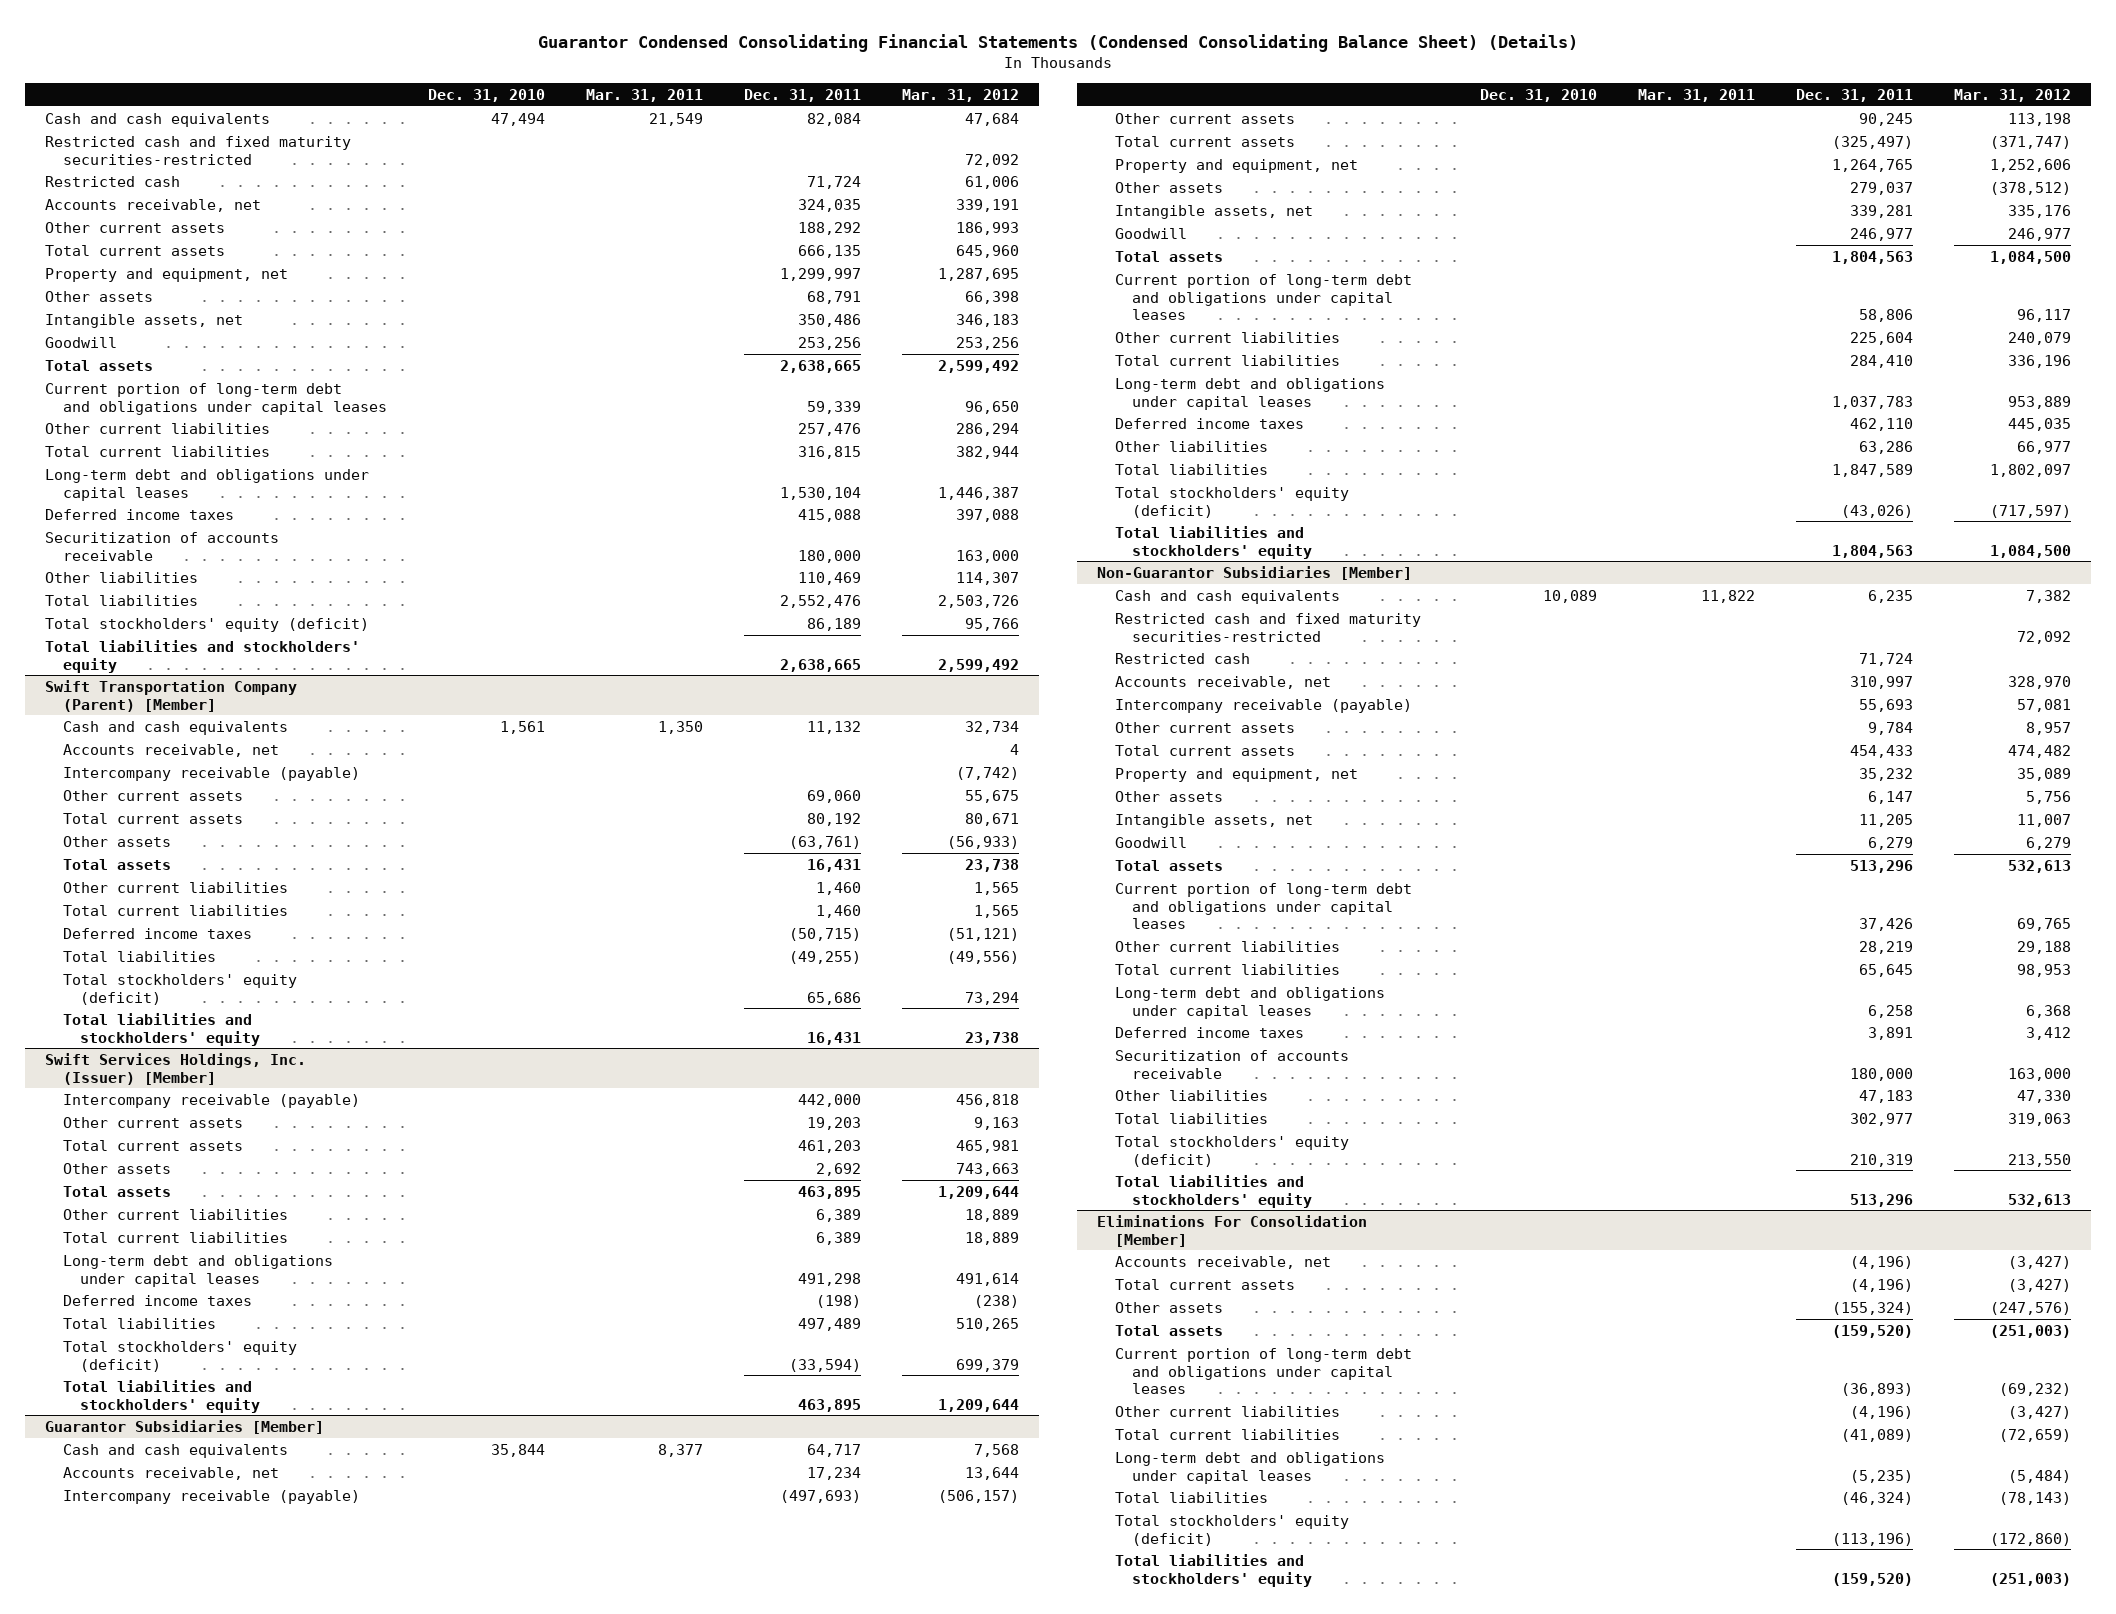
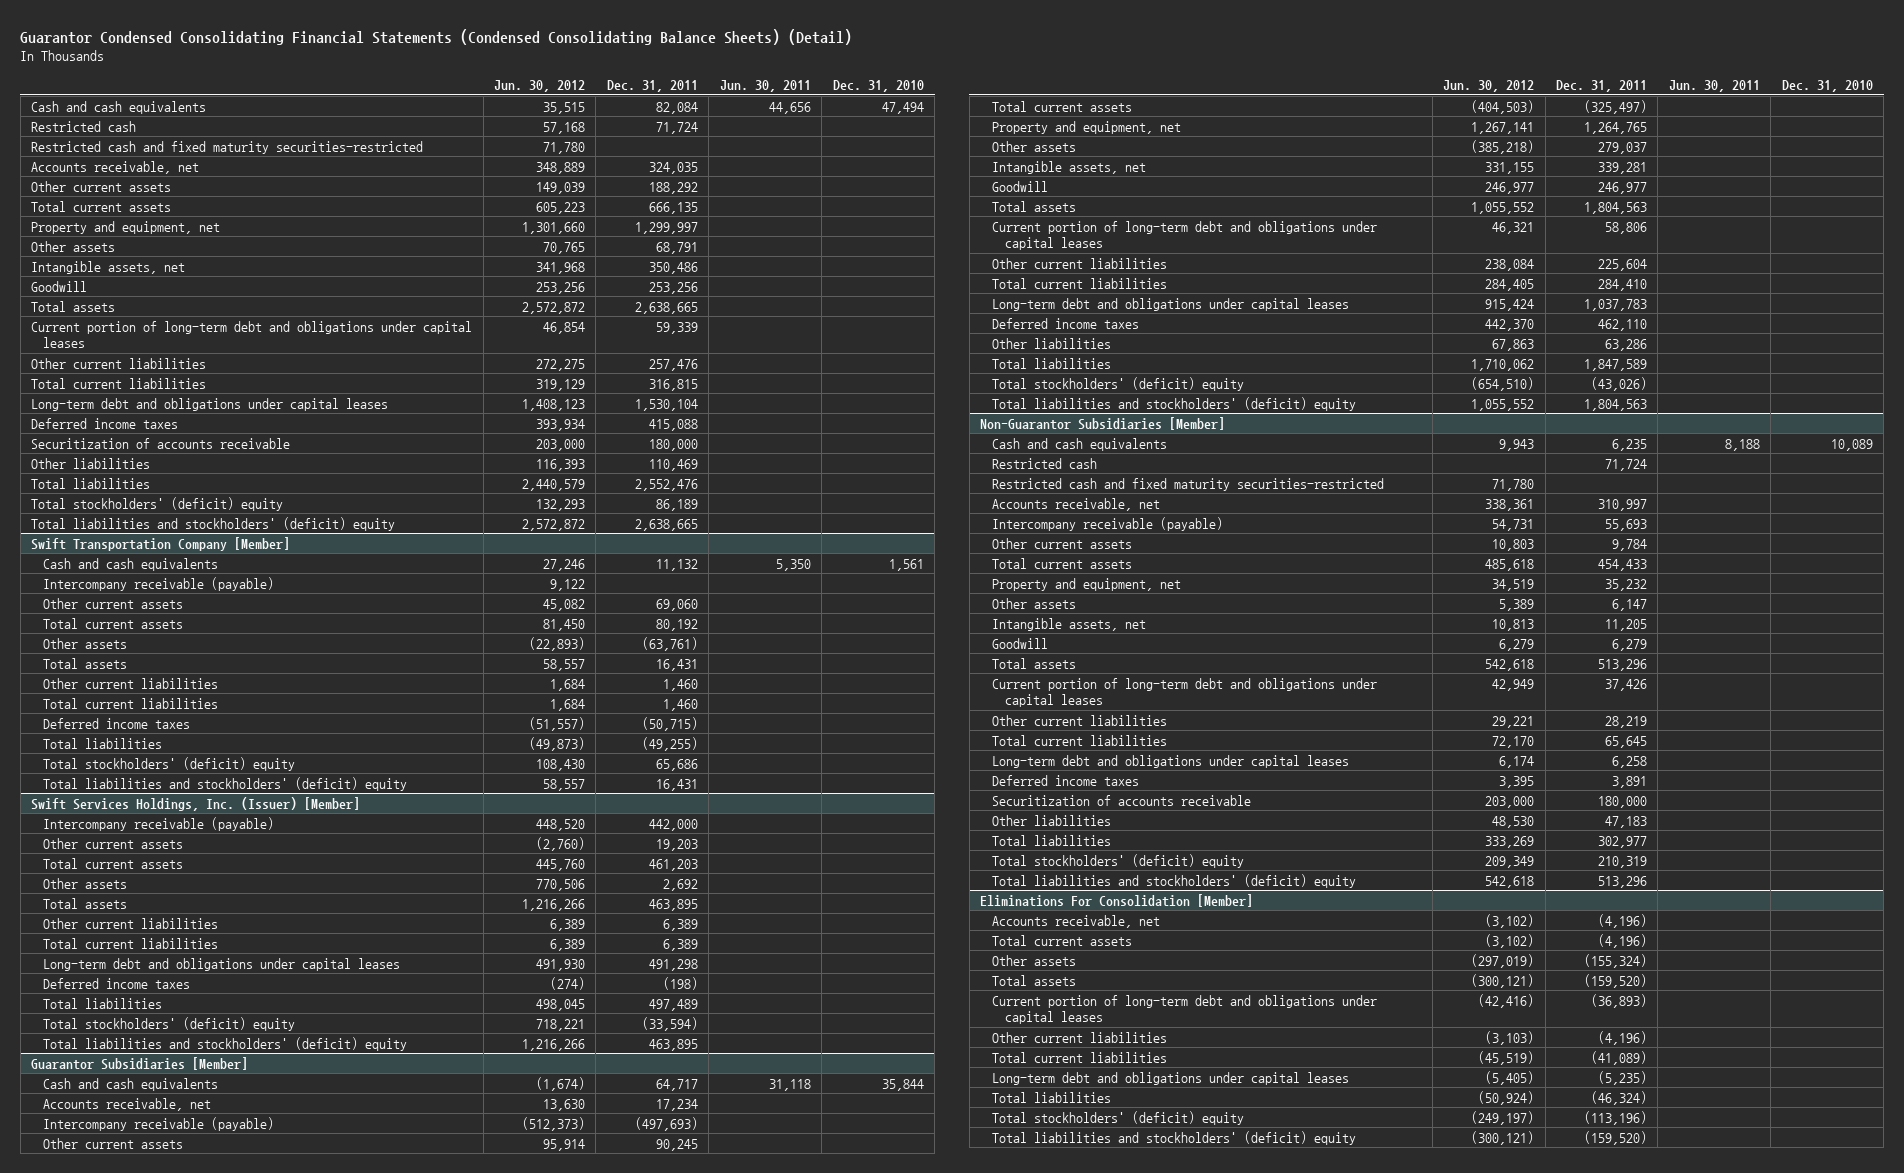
[538,34,1579,53] Guarantor Condensed Consolidating Financial Statements (Condensed Consolidating Balance Sheet) (Details) -> [20,28,853,45] Guarantor Condensed Consolidating Financial Statements (Condensed Consolidating Balance Sheets) (Detail)
[585,88,703,102] Mar. 31, 2011 -> none
[901,88,1019,102] Mar. 31, 2012 -> none
none -> [493,79,585,92] Jun. 30, 2012
none -> [719,79,811,92] Jun. 30, 2011
[45,135,352,165] Restricted cash and fixed maturity securities-restricted -> [31,140,424,154] Restricted cash and fixed maturity securities-restricted
[45,617,370,632] Total stockholders' equity (deficit) -> [31,496,284,511] Total stockholders' (deficit) equity
[45,639,361,673] Total liabilities and stockholders' equity -> [31,516,396,531] Total liabilities and stockholders' (deficit) equity
[45,679,298,712] Swift Transportation Company (Parent) [Member] -> [31,536,291,551] Swift Transportation Company [Member]
[62,743,279,757] Accounts receivable, net -> none
[62,973,297,1005] Total stockholders' equity (deficit) -> [43,756,296,771] Total stockholders' (deficit) equity
[62,1012,261,1046] Total liabilities and stockholders' equity -> [43,776,408,791] Total liabilities and stockholders' (deficit) equity
[62,1340,297,1372] Total stockholders' equity (deficit) -> [43,1016,296,1031] Total stockholders' (deficit) equity
[62,1379,261,1413] Total liabilities and stockholders' equity -> [43,1036,408,1051] Total liabilities and stockholders' (deficit) equity
[1114,486,1349,518] Total stockholders' equity (deficit) -> [992,376,1245,391] Total stockholders' (deficit) equity
[1114,525,1313,559] Total liabilities and stockholders' equity -> [992,396,1357,411] Total liabilities and stockholders' (deficit) equity
[1114,612,1421,642] Restricted cash and fixed maturity securities-restricted -> [992,477,1385,491] Restricted cash and fixed maturity securities-restricted
[1114,1135,1349,1167] Total stockholders' equity (deficit) -> [992,853,1245,868] Total stockholders' (deficit) equity
[1114,1174,1313,1208] Total liabilities and stockholders' equity -> [992,873,1357,888] Total liabilities and stockholders' (deficit) equity
[1114,1514,1349,1546] Total stockholders' equity (deficit) -> [992,1110,1245,1125] Total stockholders' (deficit) equity
[1114,1553,1313,1587] Total liabilities and stockholders' equity -> [992,1130,1357,1145] Total liabilities and stockholders' (deficit) equity

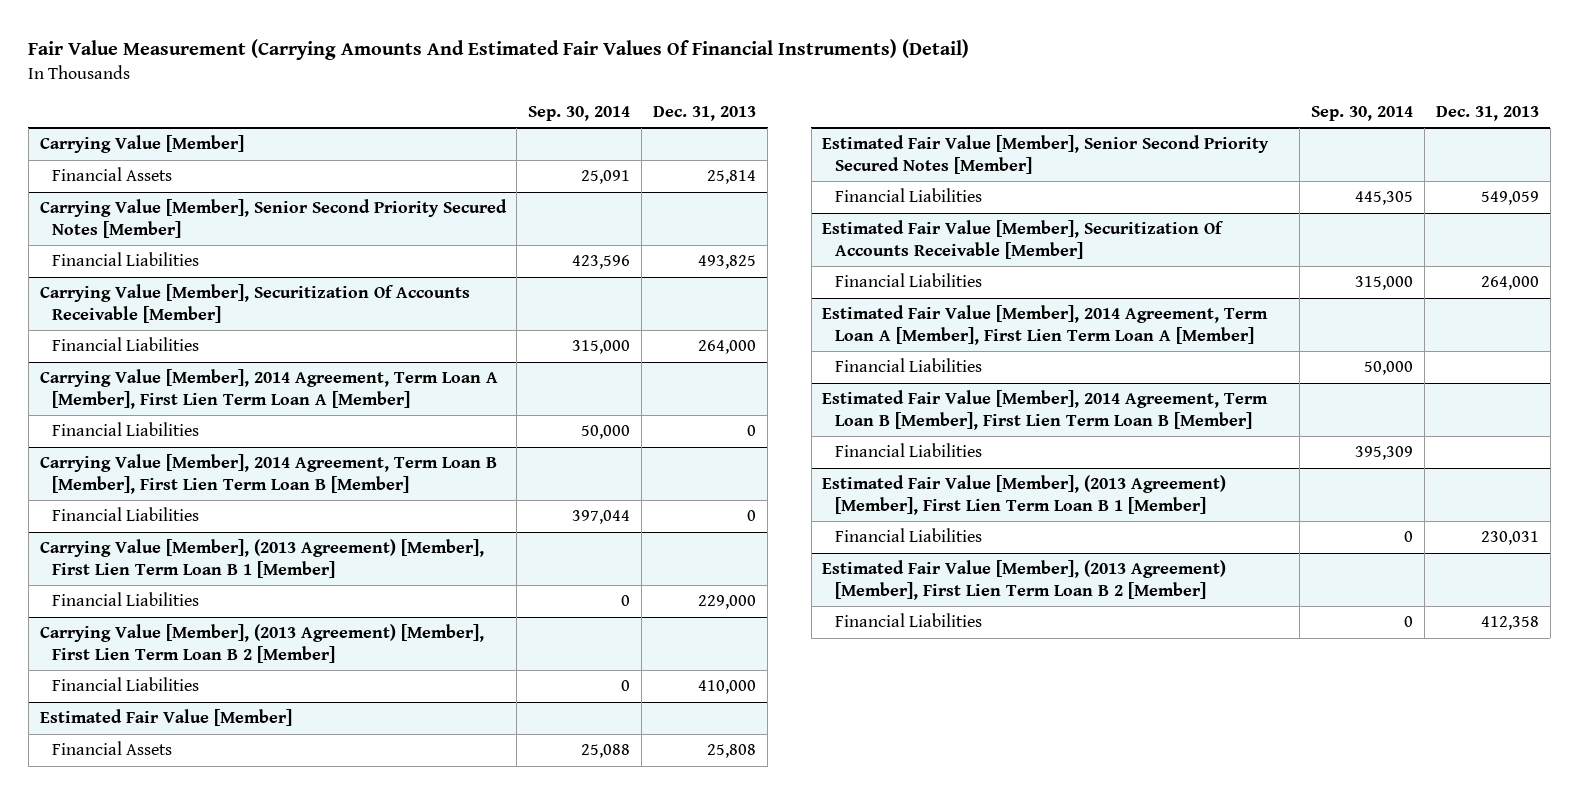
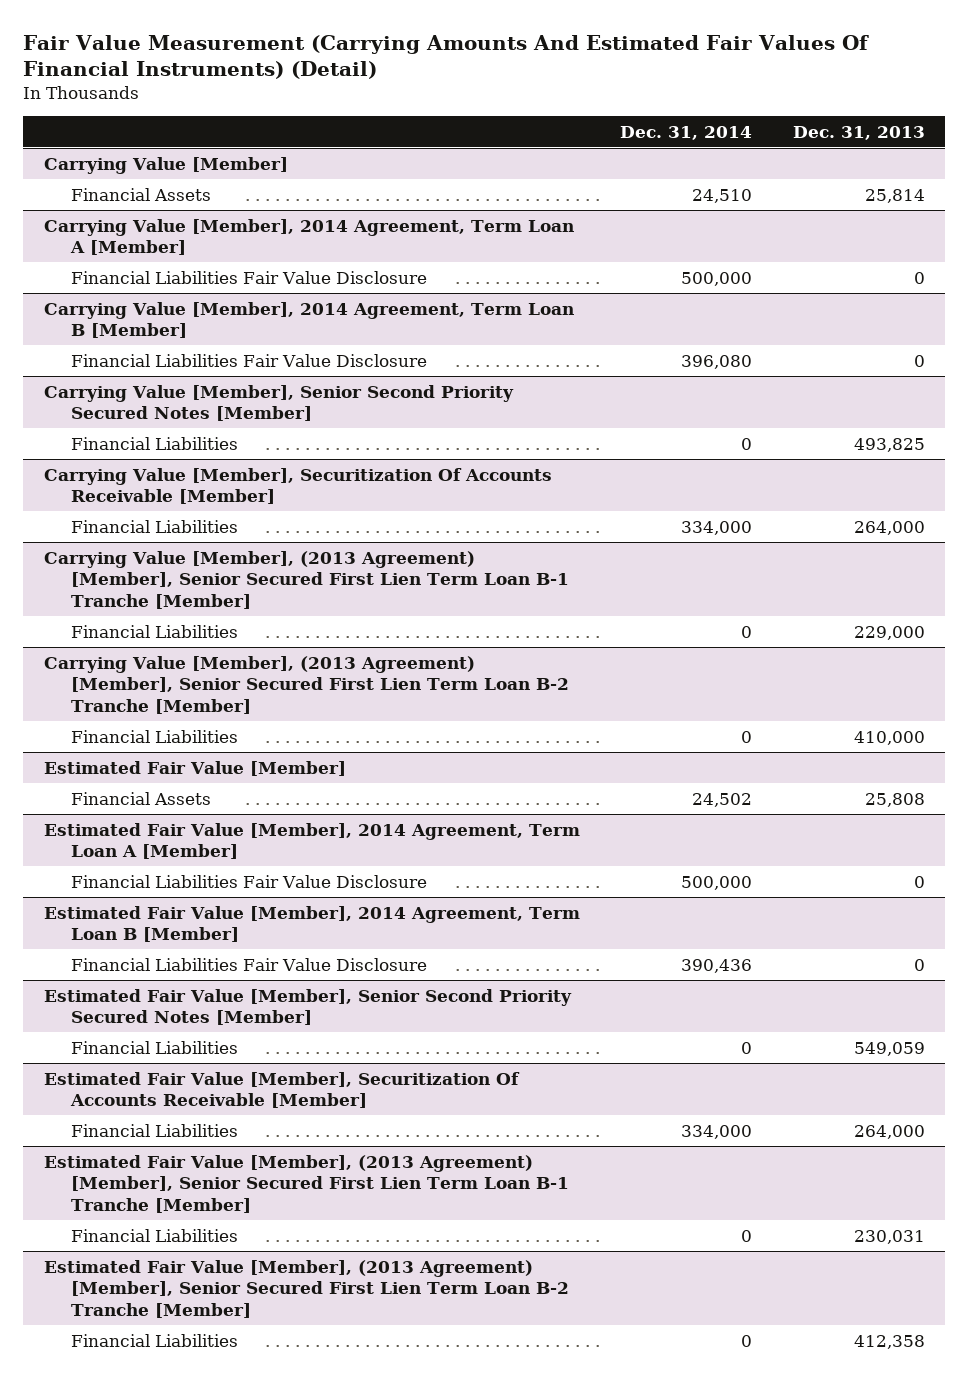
[528,106,631,122] Sep. 30, 2014 -> none
none -> [620,125,753,140] Dec. 31, 2014
none -> [43,218,574,256] Carrying Value [Member], 2014 Agreement, Term Loan A [Member]
none -> [70,270,427,284] Financial Liabilities Fair Value Disclosure
none -> [43,301,574,339] Carrying Value [Member], 2014 Agreement, Term Loan B [Member]
none -> [70,353,427,367] Financial Liabilities Fair Value Disclosure
[39,369,498,409] Carrying Value [Member], 2014 Agreement, Term Loan A [Member], First Lien Term Loan A [Member] -> none
[52,422,200,437] Financial Liabilities -> none
[39,454,497,494] Carrying Value [Member], 2014 Agreement, Term Loan B [Member], First Lien Term Loan B [Member] -> none
[52,507,200,522] Financial Liabilities -> none
[39,539,484,578] Carrying Value [Member], (2013 Agreement) [Member], First Lien Term Loan B 1 [Member] -> [43,550,569,609] Carrying Value [Member], (2013 Agreement) [Member], Senior Secured First Lien Term Loan B-1 Tranche [Member]
[39,624,484,663] Carrying Value [Member], (2013 Agreement) [Member], First Lien Term Loan B 2 [Member] -> [43,655,569,714] Carrying Value [Member], (2013 Agreement) [Member], Senior Secured First Lien Term Loan B-2 Tranche [Member]
none -> [43,822,580,860] Estimated Fair Value [Member], 2014 Agreement, Term Loan A [Member]
none -> [70,874,427,888] Financial Liabilities Fair Value Disclosure
none -> [43,905,580,943] Estimated Fair Value [Member], 2014 Agreement, Term Loan B [Member]
none -> [70,957,427,971] Financial Liabilities Fair Value Disclosure
[822,305,1269,345] Estimated Fair Value [Member], 2014 Agreement, Term Loan A [Member], First Lien Term Loan A [Member] -> none
[835,358,983,373] Financial Liabilities -> none
[822,390,1269,430] Estimated Fair Value [Member], 2014 Agreement, Term Loan B [Member], First Lien Term Loan B [Member] -> none
[835,443,983,458] Financial Liabilities -> none
[822,475,1227,515] Estimated Fair Value [Member], (2013 Agreement) [Member], First Lien Term Loan B 1 [Member] -> [43,1154,569,1213] Estimated Fair Value [Member], (2013 Agreement) [Member], Senior Secured First Lien Term Loan B-1 Tranche [Member]
[822,560,1227,600] Estimated Fair Value [Member], (2013 Agreement) [Member], First Lien Term Loan B 2 [Member] -> [43,1259,569,1318] Estimated Fair Value [Member], (2013 Agreement) [Member], Senior Secured First Lien Term Loan B-2 Tranche [Member]

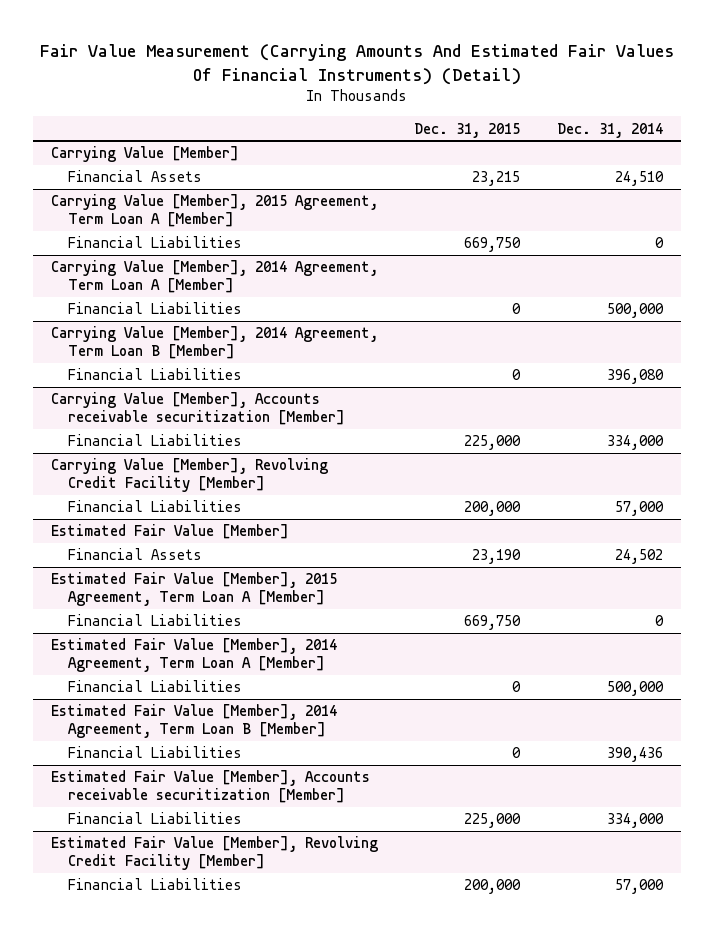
[792,125,925,140] Dec. 31, 2013 -> none
none -> [414,122,521,138] Dec. 31, 2015
none -> [51,194,379,228] Carrying Value [Member], 2015 Agreement, Term Loan A [Member]
none -> [67,236,242,249] Financial Liabilities
[70,270,427,284] Financial Liabilities Fair Value Disclosure -> none
none -> [67,302,242,315] Financial Liabilities
[70,353,427,367] Financial Liabilities Fair Value Disclosure -> none
[43,384,514,422] Carrying Value [Member], Senior Second Priority Secured Notes [Member] -> none
[741,437,753,450] 0 -> [606,369,664,385] 396,080
[43,467,552,505] Carrying Value [Member], Securitization Of Accounts Receivable [Member] -> [51,392,345,426] Carrying Value [Member], Accounts receivable securitization [Member]
[43,550,569,609] Carrying Value [Member], (2013 Agreement) [Member], Senior Secured First Lien Term Loan B-1 Tranche [Member] -> none
[43,655,569,714] Carrying Value [Member], (2013 Agreement) [Member], Senior Secured First Lien Term Loan B-2 Tranche [Member] -> none
[70,729,238,743] Financial Liabilities -> none
none -> [51,458,329,493] Carrying Value [Member], Revolving Credit Facility [Member]
[741,625,753,638] 0 -> [614,501,664,517] 57,000
none -> [51,572,338,607] Estimated Fair Value [Member], 2015 Agreement, Term Loan A [Member]
none -> [67,614,242,627] Financial Liabilities
[70,874,427,888] Financial Liabilities Fair Value Disclosure -> none
none -> [67,680,242,693] Financial Liabilities
[70,957,427,971] Financial Liabilities Fair Value Disclosure -> none
[43,988,572,1026] Estimated Fair Value [Member], Senior Second Priority Secured Notes [Member] -> none
[741,1041,753,1054] 0 -> [606,747,663,763] 390,436
[43,1071,520,1109] Estimated Fair Value [Member], Securitization Of Accounts Receivable [Member] -> [51,770,371,804] Estimated Fair Value [Member], Accounts receivable securitization [Member]
[43,1154,569,1213] Estimated Fair Value [Member], (2013 Agreement) [Member], Senior Secured First Lien Term Loan B-1 Tranche [Member] -> none
[43,1259,569,1318] Estimated Fair Value [Member], (2013 Agreement) [Member], Senior Secured First Lien Term Loan B-2 Tranche [Member] -> none
[70,1333,238,1347] Financial Liabilities -> none
none -> [51,836,379,871] Estimated Fair Value [Member], Revolving Credit Facility [Member]
[741,1229,753,1242] 0 -> [614,879,664,895] 57,000

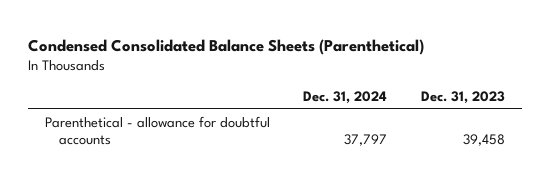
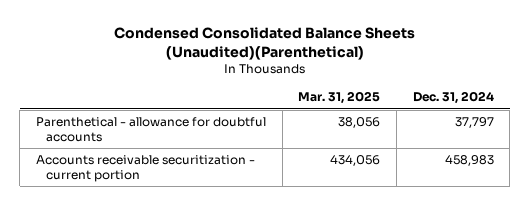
[28,38,425,55] Condensed Consolidated Balance Sheets (Parenthetical) -> [113,27,415,60] Condensed Consolidated Balance Sheets (Unaudited)(Parenthetical)
[420,91,505,105] Dec. 31, 2023 -> none
none -> [298,91,381,105] Mar. 31, 2025
none -> [35,155,255,182] Accounts receivable securitization - current portion

